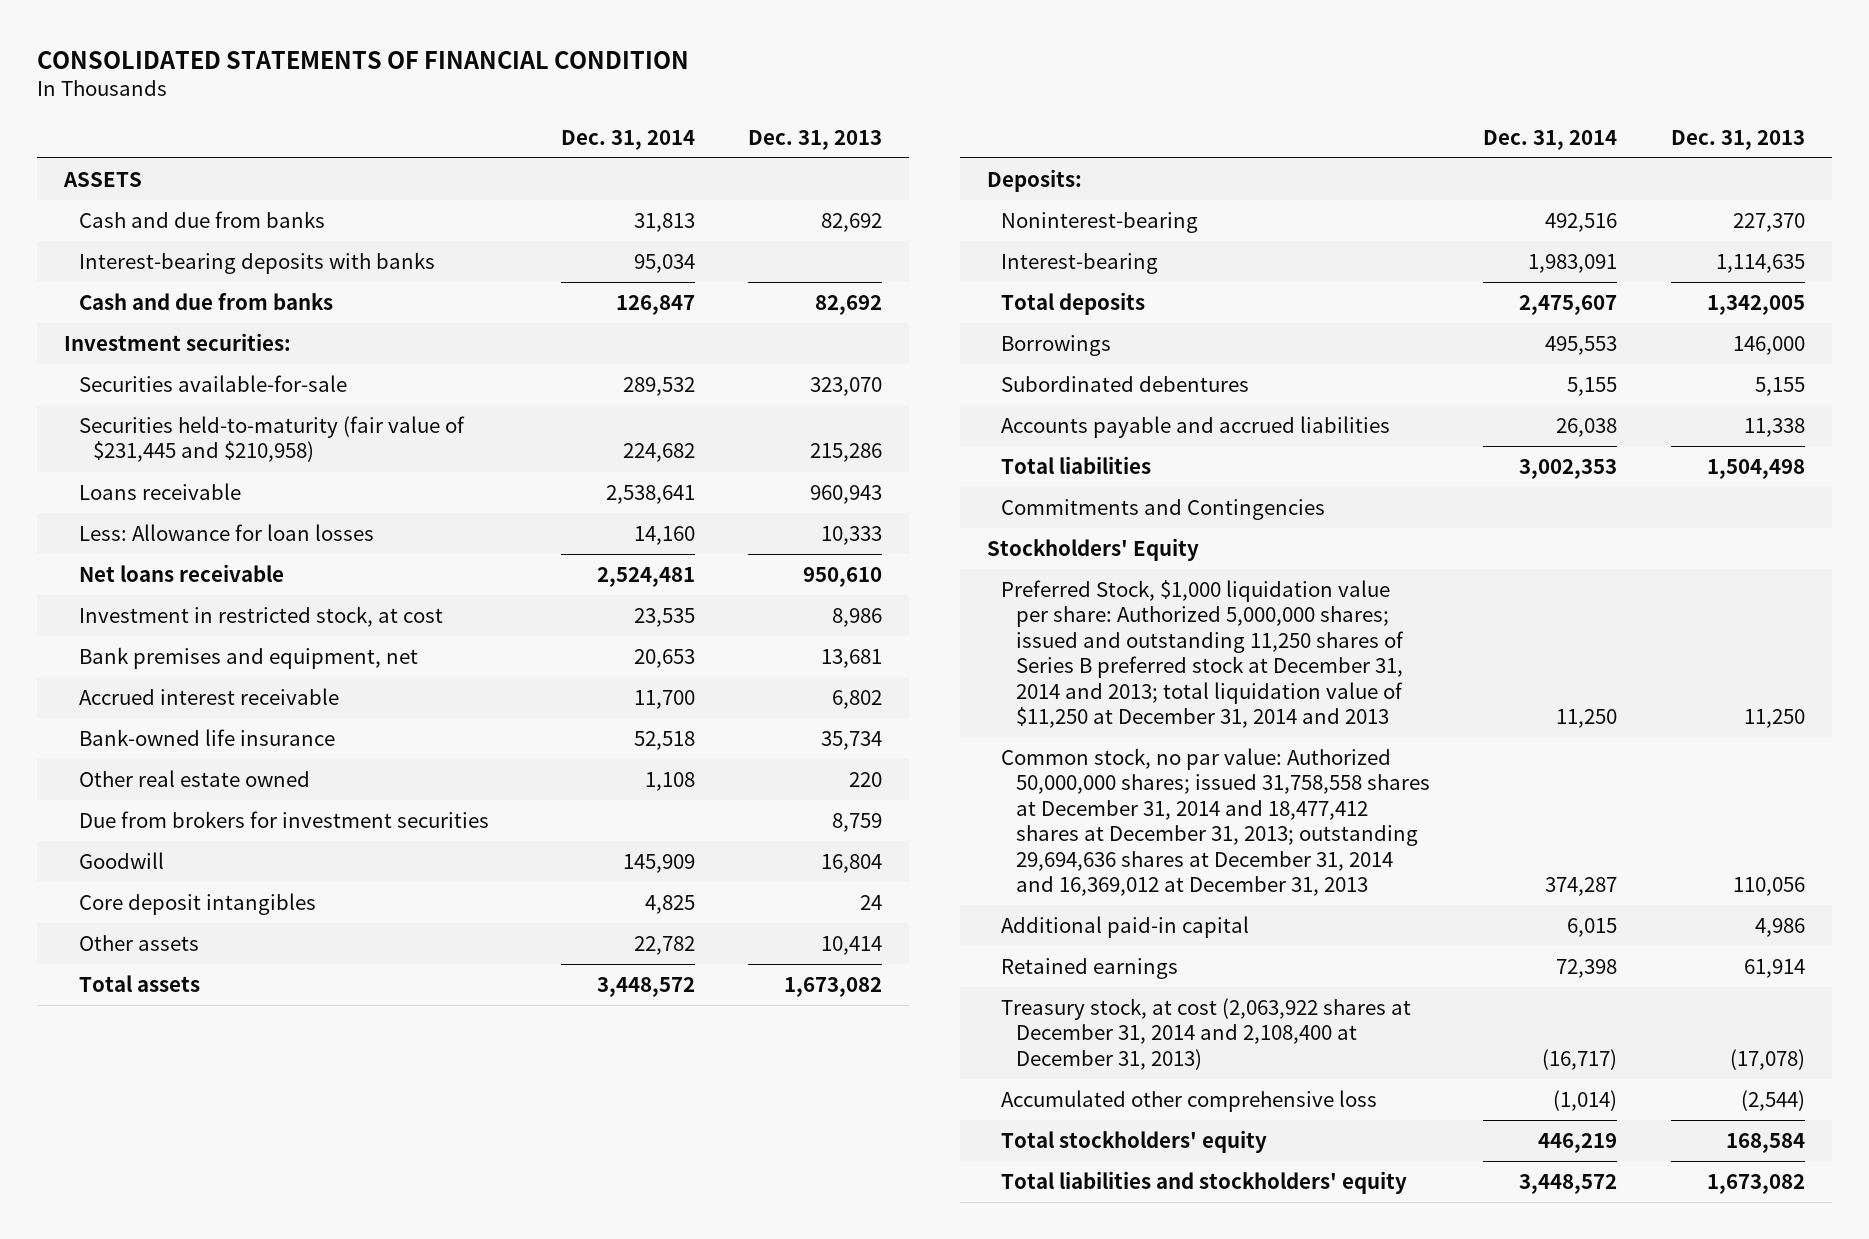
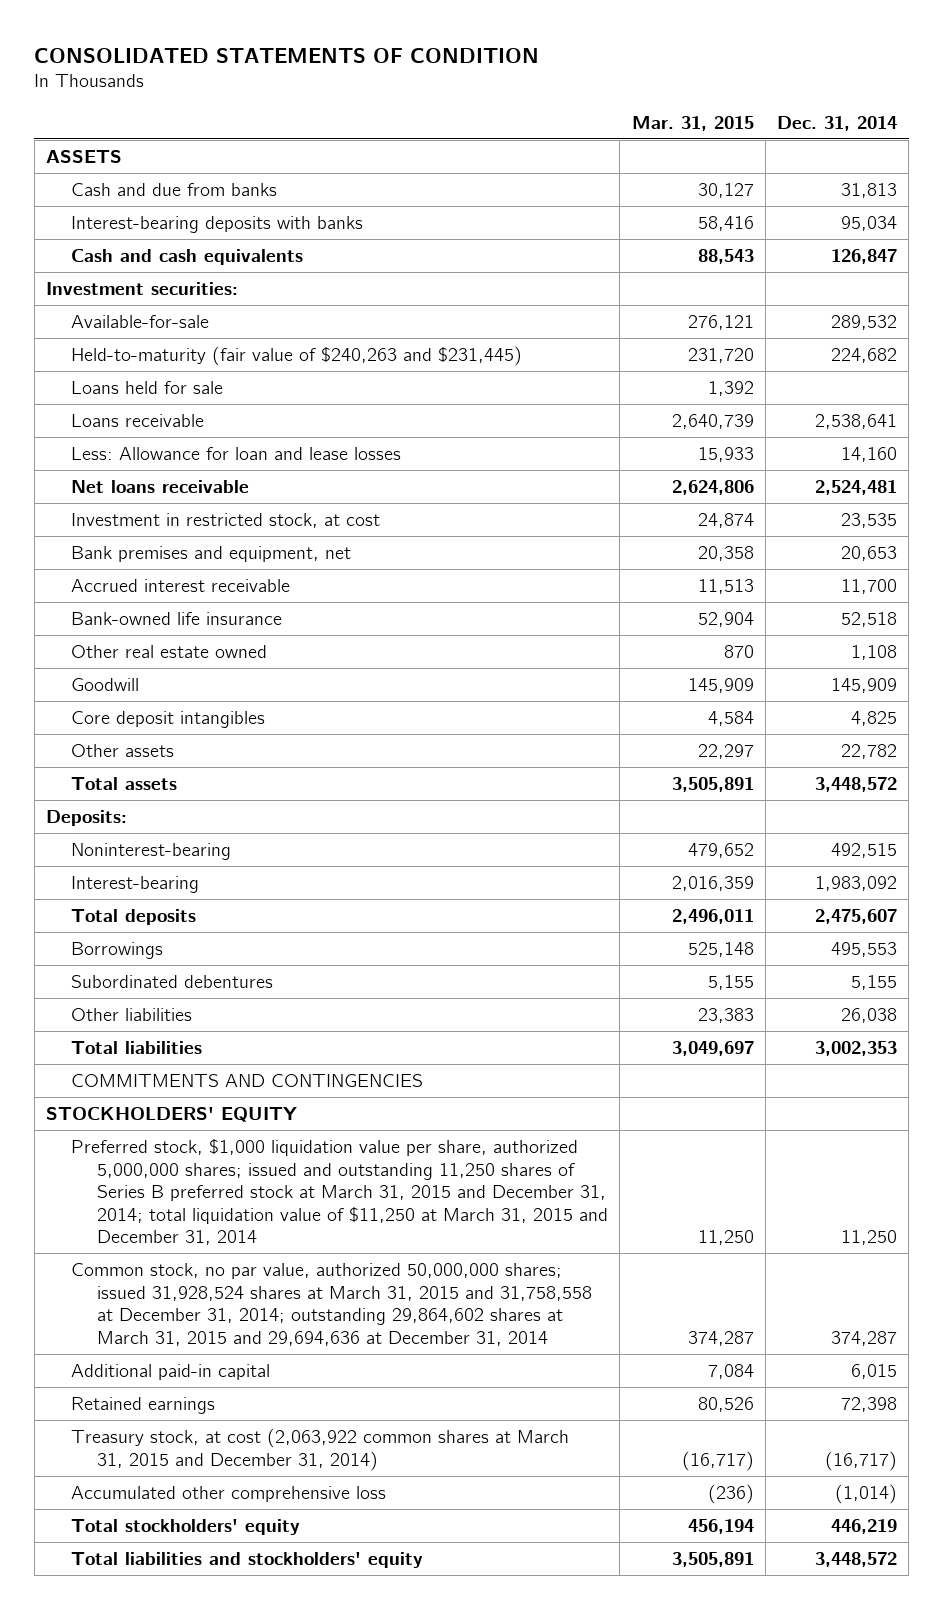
[37,50,690,69] CONSOLIDATED STATEMENTS OF FINANCIAL CONDITION -> [34,47,540,63] CONSOLIDATED STATEMENTS OF CONDITION
[748,129,883,150] Dec. 31, 2013 -> none
none -> [631,115,754,131] Mar. 31, 2015
[78,292,333,310] Cash and due from banks -> [71,248,304,265] Cash and cash equivalents
[78,374,347,392] Securities available-for-sale -> [71,314,210,328] Available-for-sale
[78,415,465,463] Securities held-to-maturity (fair value of $231,445 and $210,958) -> [71,345,523,366] Held-to-maturity (fair value of $240,263 and $231,445)
none -> [71,380,224,394] Loans held for sale
[78,523,374,541] Less: Allowance for loan losses -> [71,446,402,460] Less: Allowance for loan and lease losses
[78,810,489,828] Due from brokers for investment securities -> none
[1545,212,1618,232] 492,516 -> [831,842,898,858] 492,515
[1528,253,1618,273] 1,983,091 -> [815,875,898,891] 1,983,092
[1001,415,1391,438] Accounts payable and accrued liabilities -> [71,1007,193,1021] Other liabilities
[1001,498,1326,520] Commitments and Contingencies -> [71,1073,424,1087] COMMITMENTS AND CONTINGENCIES
[987,537,1200,561] Stockholders' Equity -> [45,1106,297,1122] STOCKHOLDERS' EQUITY
[1001,579,1404,729] Preferred Stock, $1,000 liquidation value per share: Authorized 5,000,000 shares; issued and outstanding 11,250 shares of Series B preferred stock at December 31, 2014 and 2013; total liquidation value of $11,250 at December 31, 2014 and 2013 -> [71,1138,609,1246] Preferred stock, $1,000 liquidation value per share, authorized 5,000,000 shares; issued and outstanding 11,250 shares of Series B preferred stock at March 31, 2015 and December 31, 2014; total liquidation value of $11,250 at March 31, 2015 and December 31, 2014
[1001,747,1430,897] Common stock, no par value: Authorized 50,000,000 shares; issued 31,758,558 shares at December 31, 2014 and 18,477,412 shares at December 31, 2013; outstanding 29,694,636 shares at December 31, 2014 and 16,369,012 at December 31, 2013 -> [71,1262,593,1346] Common stock, no par value, authorized 50,000,000 shares; issued 31,928,524 shares at March 31, 2015 and 31,758,558 at December 31, 2014; outstanding 29,864,602 shares at March 31, 2015 and 29,694,636 at December 31, 2014
[1001,997,1412,1070] Treasury stock, at cost (2,063,922 shares at December 31, 2014 and 2,108,400 at December 31, 2013) -> [71,1427,570,1471] Treasury stock, at cost (2,063,922 common shares at March 31, 2015 and December 31, 2014)

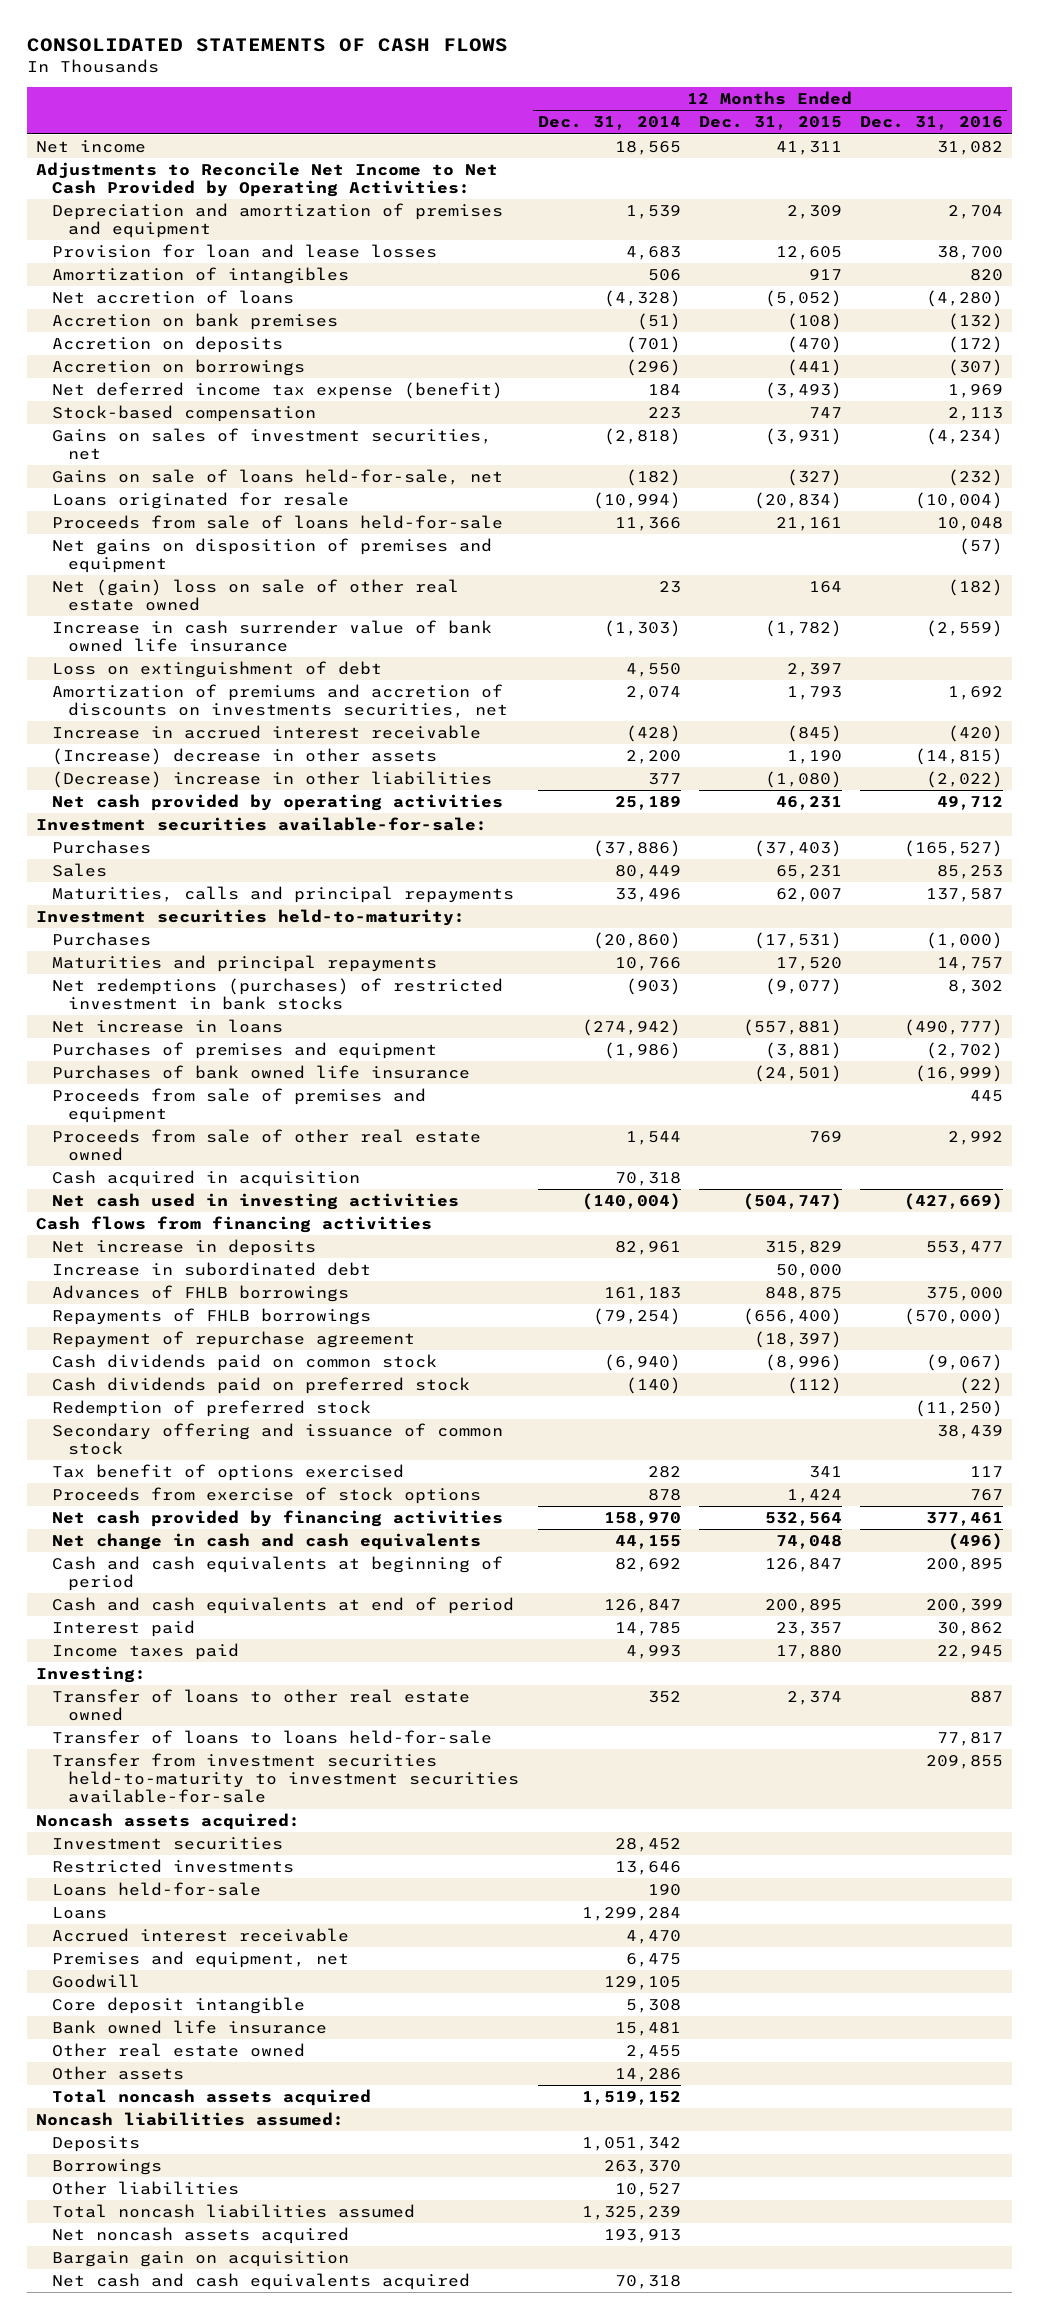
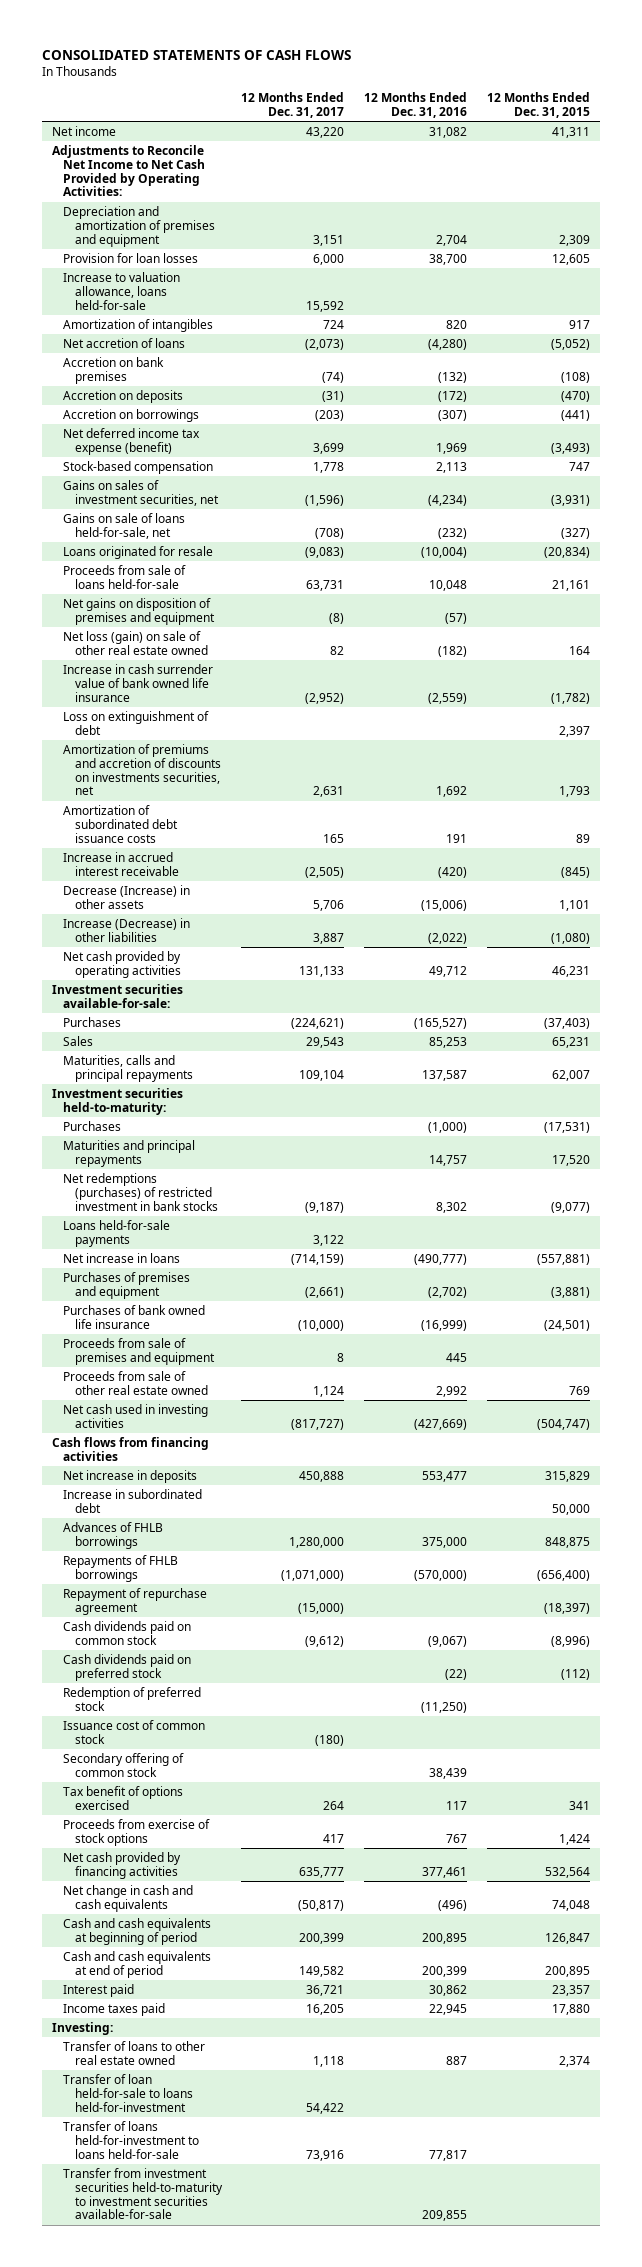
[537,116,681,131] Dec. 31, 2014 -> none
none -> [241,92,345,118] 12 Months Ended Dec. 31, 2017
[52,244,438,259] Provision for loan and lease losses -> [63,253,199,264] Provision for loan losses
none -> [63,272,181,310] Increase to valuation allowance, loans held-for-sale
[52,579,460,612] Net (gain) loss on sale of other real estate owned -> [63,631,208,655] Net loss (gain) on sale of other real estate owned
none -> [63,805,178,843] Amortization of subordinated debt issuance costs
[52,748,438,766] (Increase) decrease in other assets -> [63,885,191,909] Decrease (Increase) in other assets
[786,750,842,765] 1,190 -> [559,899,591,911] 1,101
[914,748,1003,766] (14,815) -> [421,899,468,911] (15,006)
[52,771,493,789] (Decrease) increase in other liabilities -> [63,918,191,942] Increase (Decrease) in other liabilities
none -> [63,1220,171,1247] Loans held-for-sale payments
[52,1170,361,1188] Cash acquired in acquisition -> none
none -> [63,1720,206,1744] Issuance cost of common stock
[52,1423,504,1456] Secondary offering and issuance of common stock -> [63,1753,185,1777] Secondary offering of common stock
none -> [63,2074,193,2112] Transfer of loan held-for-sale to loans held-for-investment
[52,1730,493,1745] Transfer of loans to loans held-for-sale -> [63,2121,199,2159] Transfer of loans held-for-investment to loans held-for-sale
[35,1813,300,1831] Noncash assets acquired: -> none
[52,1837,284,1851] Investment securities -> none
[52,1859,295,1874] Restricted investments -> none
[52,1882,262,1897] Loans held-for-sale -> none
[52,1907,108,1920] Loans -> none
[52,1928,350,1943] Accrued interest receivable -> none
[52,1951,350,1969] Premises and equipment, net -> none
[52,1974,141,1989] Goodwill -> none
[52,1997,306,2015] Core deposit intangible -> none
[52,2020,328,2035] Bank owned life insurance -> none
[52,2043,306,2058] Other real estate owned -> none
[52,2066,185,2081] Other assets -> none
[52,2089,372,2107] Total noncash assets acquired -> none
[35,2112,344,2127] Noncash liabilities assumed: -> none
[52,2136,141,2153] Deposits -> none
[52,2159,163,2176] Borrowings -> none
[52,2181,240,2196] Other liabilities -> none
[52,2204,416,2219] Total noncash liabilities assumed -> none
[52,2227,350,2245] Net noncash assets acquired -> none
[52,2251,350,2268] Bargain gain on acquisition -> none
[52,2273,471,2291] Net cash and cash equivalents acquired -> none

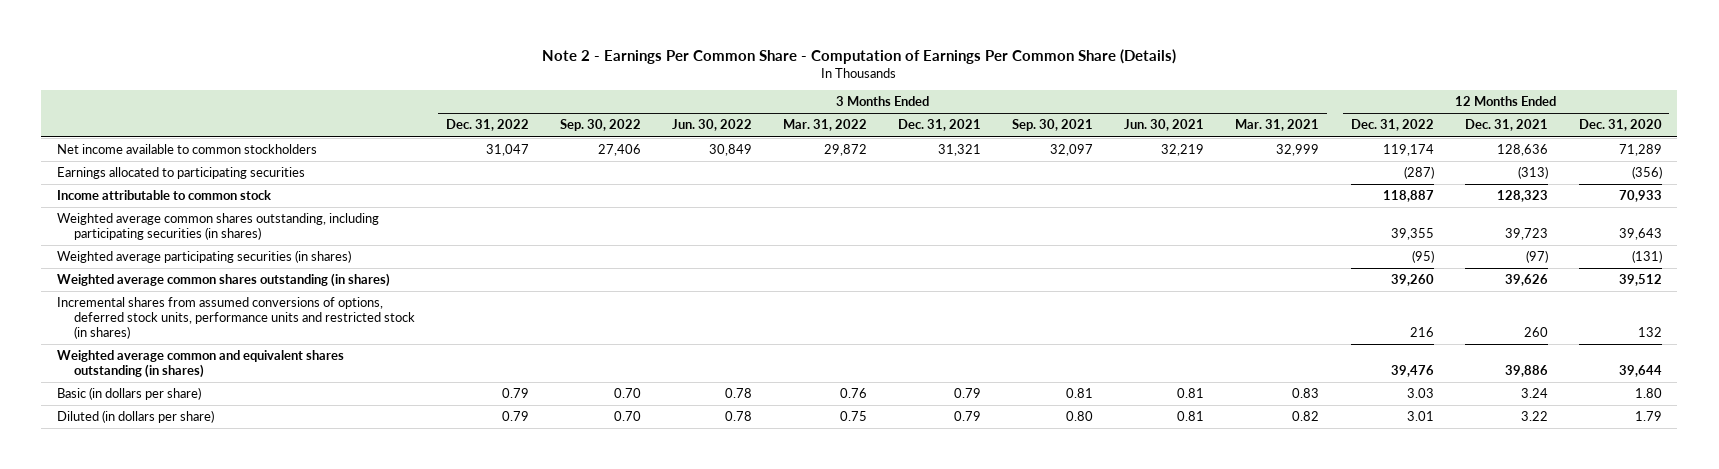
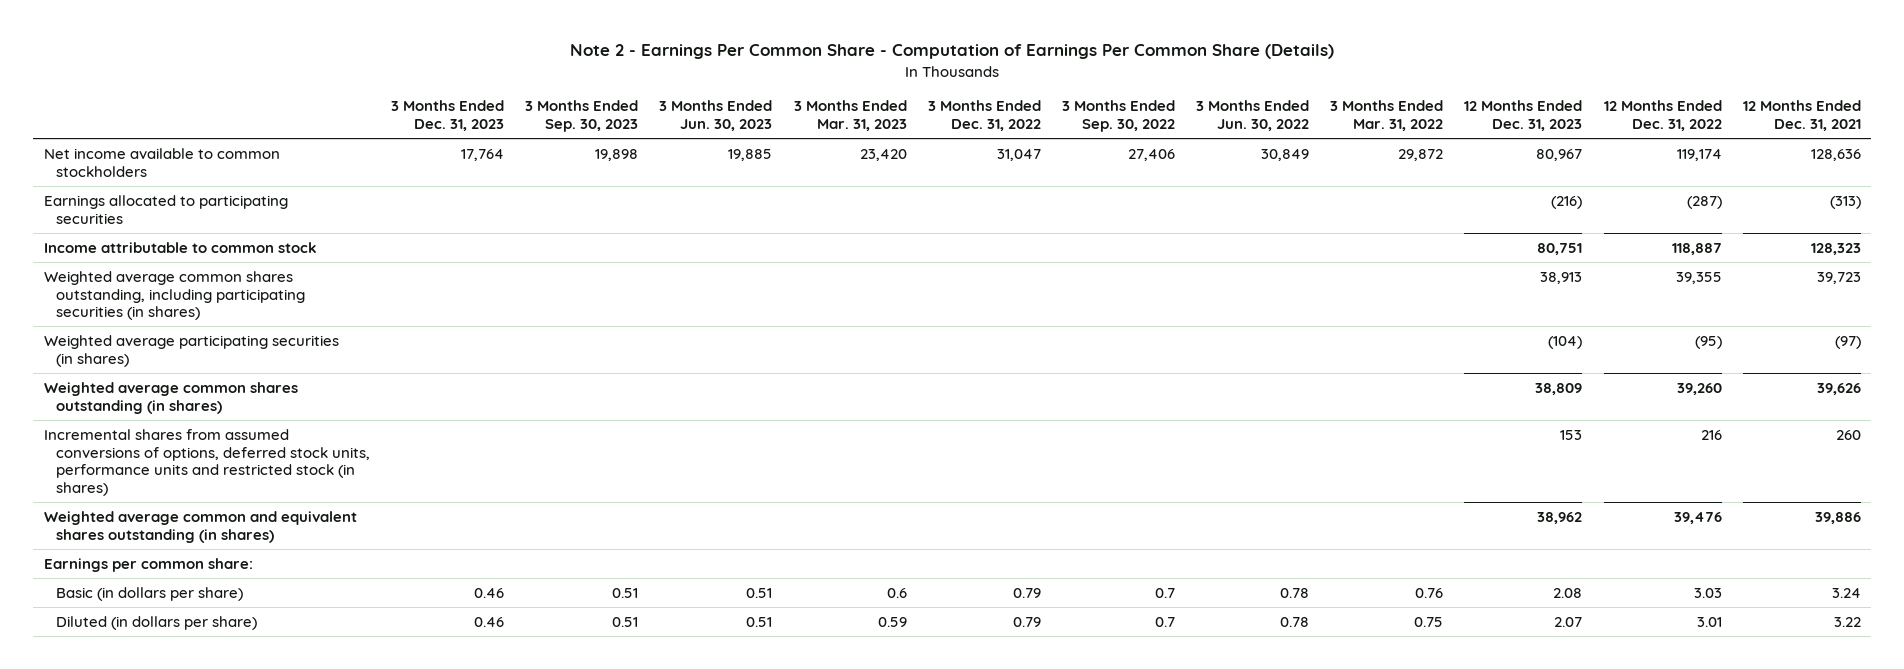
[898,119,982,132] Dec. 31, 2021 -> none
[1012,119,1094,132] Sep. 30, 2021 -> none
[1124,119,1205,132] Jun. 30, 2021 -> none
[1235,119,1320,132] Mar. 31, 2021 -> none
[1578,119,1662,132] Dec. 31, 2020 -> none
none -> [391,100,505,132] 3 Months Ended Dec. 31, 2023
none -> [525,100,639,133] 3 Months Ended Sep. 30, 2023
none -> [659,100,773,132] 3 Months Ended Jun. 30, 2023
none -> [793,100,907,132] 3 Months Ended Mar. 31, 2023
none -> [1464,100,1583,132] 12 Months Ended Dec. 31, 2023
none -> [43,557,253,572] Earnings per common share:
[613,388,641,399] 0.70 -> [1154,587,1175,598] 0.7
[613,411,641,422] 0.70 -> [1154,616,1175,627] 0.7

